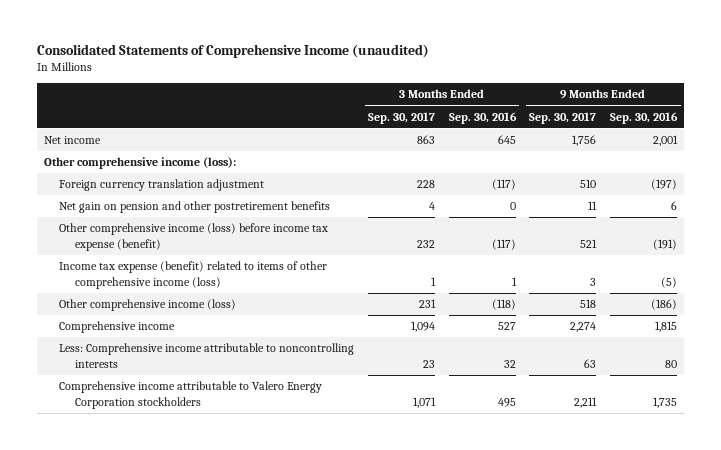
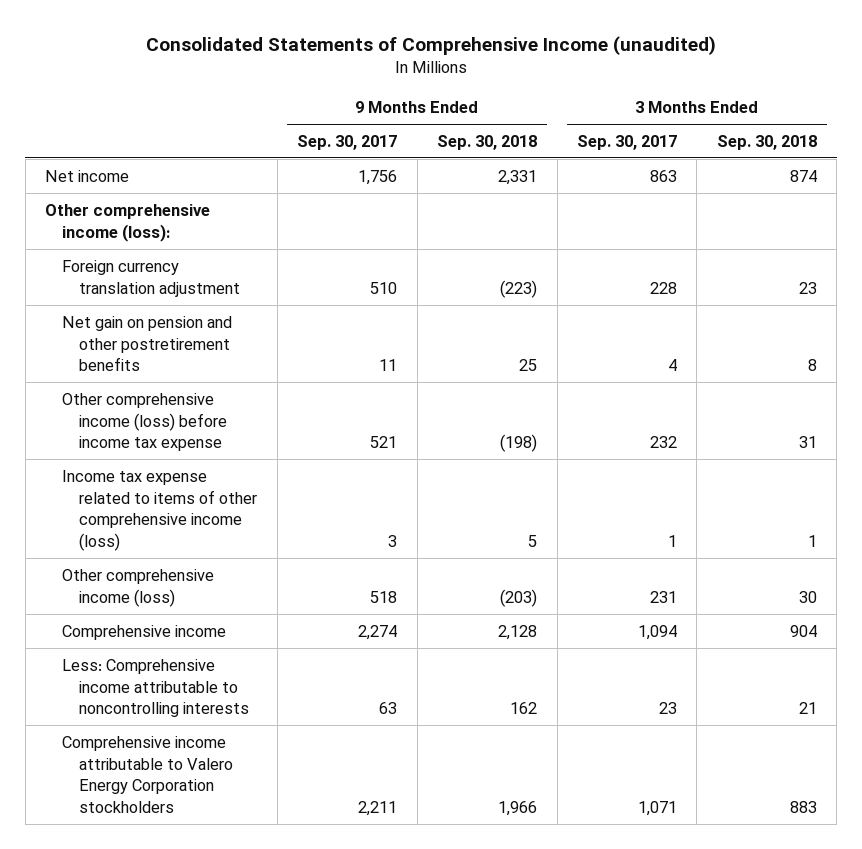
[448,111,517,124] Sep. 30, 2016 -> none
[610,111,679,124] Sep. 30, 2016 -> none
none -> [437,134,538,150] Sep. 30, 2018
none -> [716,134,817,150] Sep. 30, 2018
[59,223,329,251] Other comprehensive income (loss) before income tax expense (benefit) -> [62,392,228,452] Other comprehensive income (loss) before income tax expense
[59,261,328,289] Income tax expense (benefit) related to items of other comprehensive income (loss) -> [62,469,258,551] Income tax expense related to items of other comprehensive income (loss)

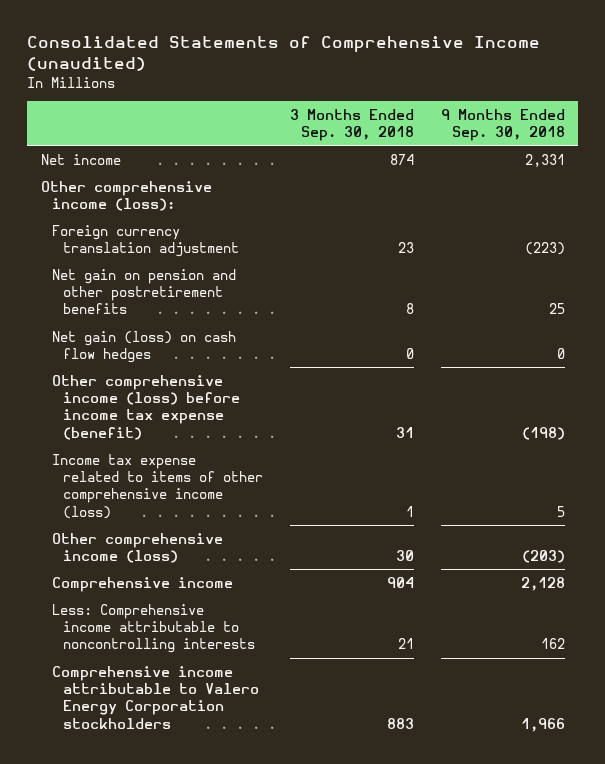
[297,134,398,150] Sep. 30, 2017 -> none
[576,134,677,150] Sep. 30, 2017 -> none
none -> [51,330,236,364] Net gain (loss) on cash flow hedges
[62,392,228,452] Other comprehensive income (loss) before income tax expense -> [51,374,240,440] Other comprehensive income (loss) before income tax expense (benefit)

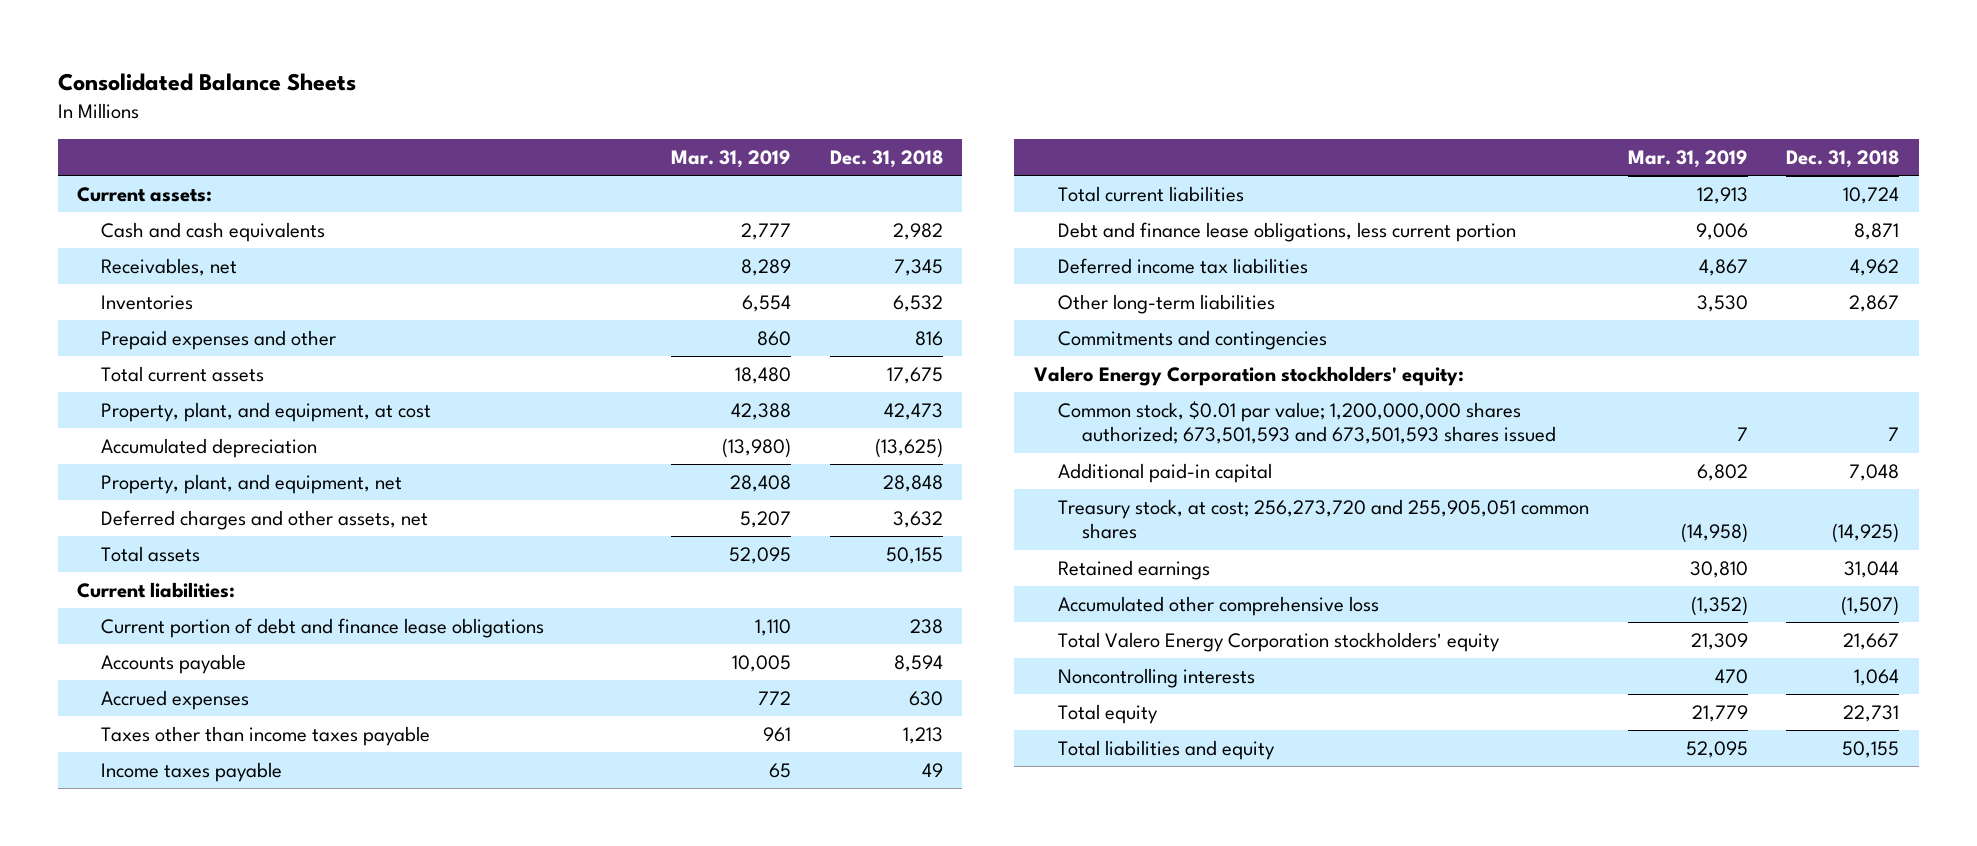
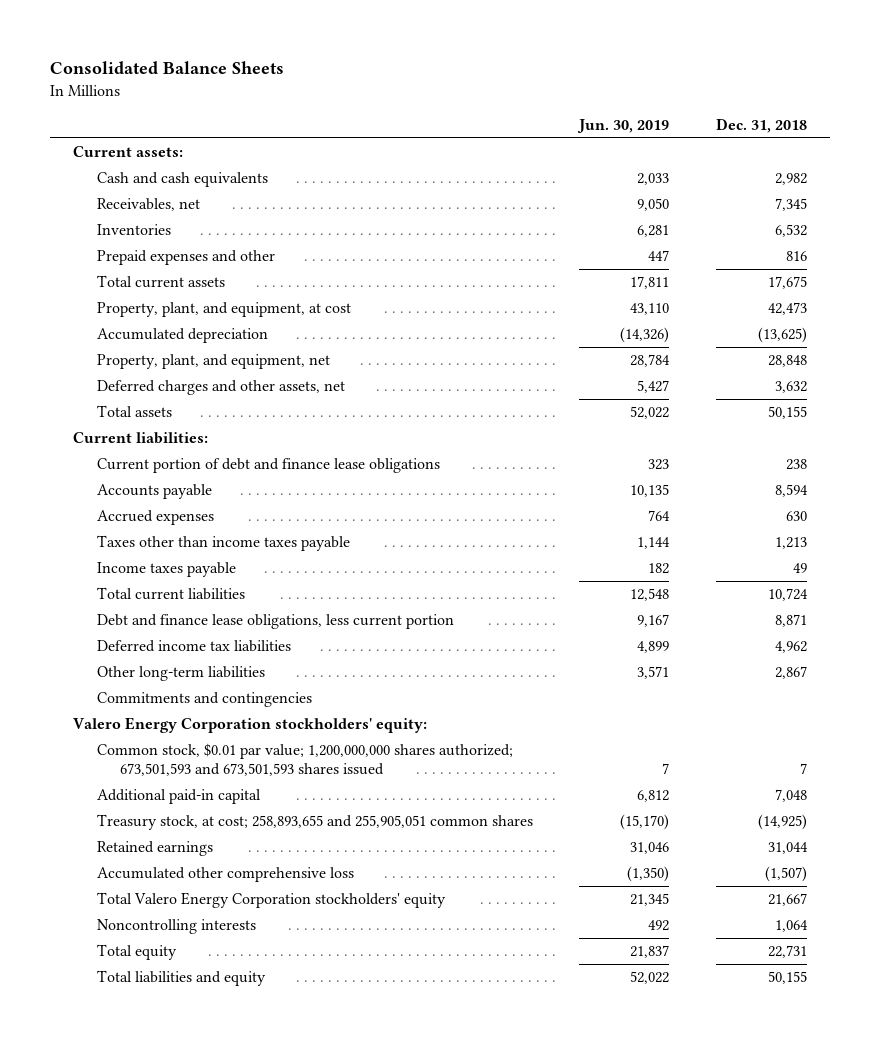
[671,149,792,168] Mar. 31, 2019 -> none
none -> [577,118,670,133] Jun. 30, 2019
[1057,499,1589,540] Treasury stock, at cost; 256,273,720 and 255,905,051 common shares -> [96,814,533,831] Treasury stock, at cost; 258,893,655 and 255,905,051 common shares

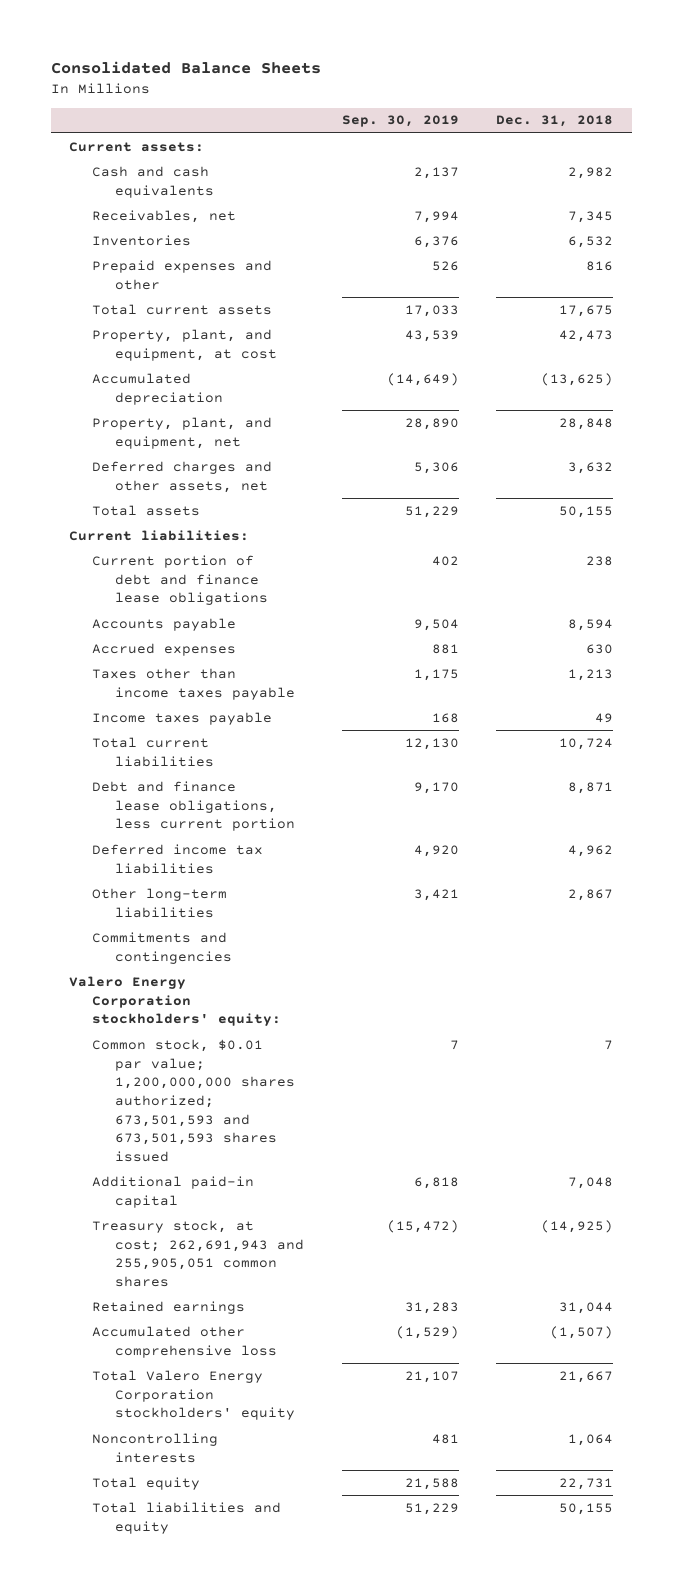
[577,118,670,133] Jun. 30, 2019 -> none
none -> [341,115,459,128] Sep. 30, 2019
[96,814,533,831] Treasury stock, at cost; 258,893,655 and 255,905,051 common shares -> [92,1219,305,1287] Treasury stock, at cost; 262,691,943 and 255,905,051 common shares

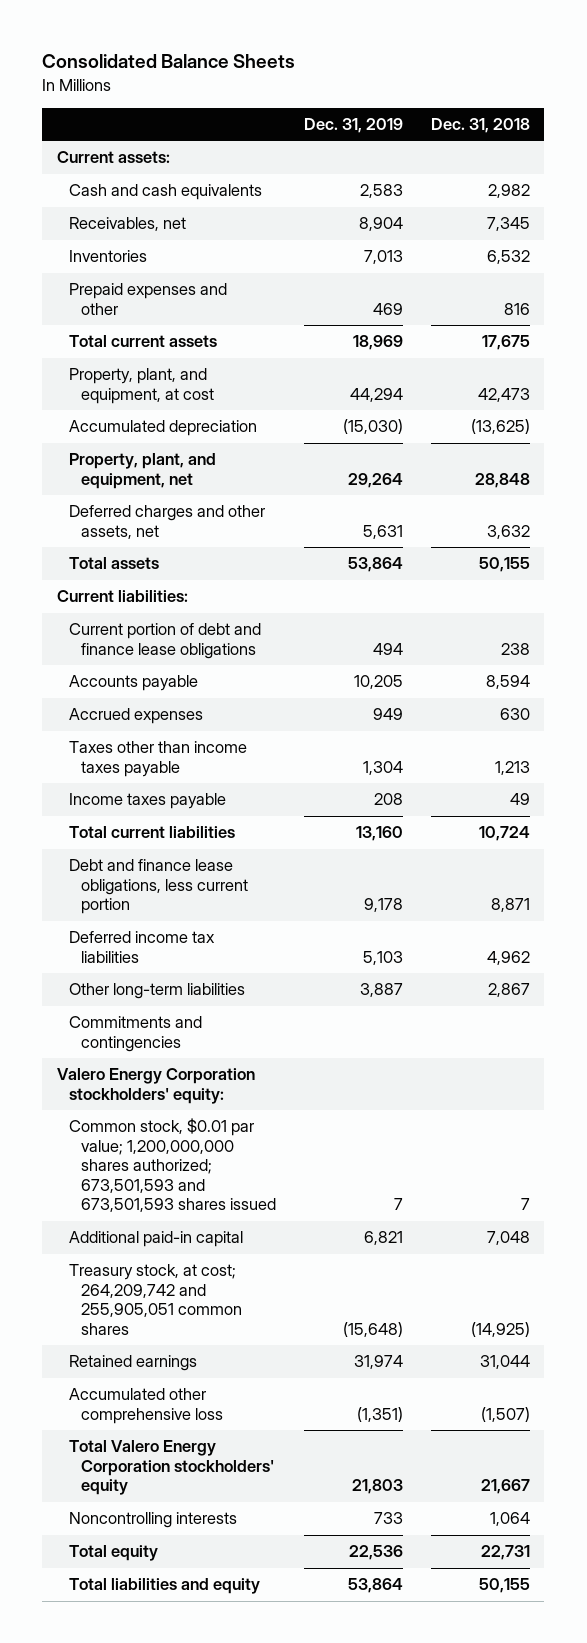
[341,115,459,128] Sep. 30, 2019 -> none
none -> [303,118,403,134] Dec. 31, 2019
[92,1219,305,1287] Treasury stock, at cost; 262,691,943 and 255,905,051 common shares -> [68,1264,242,1335] Treasury stock, at cost; 264,209,742 and 255,905,051 common shares

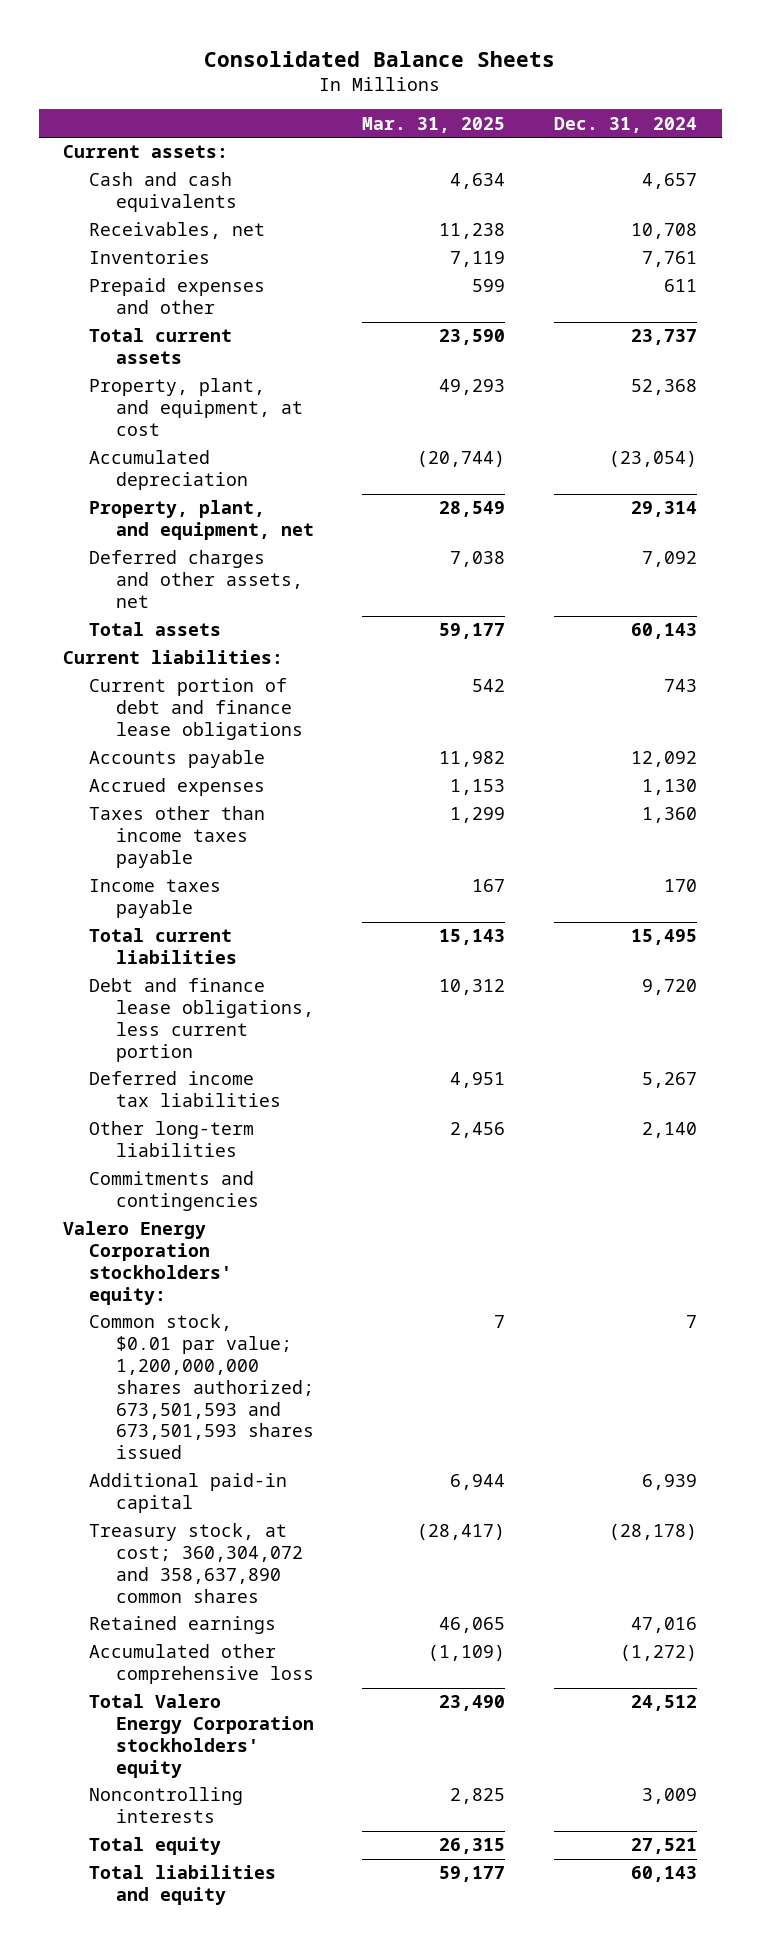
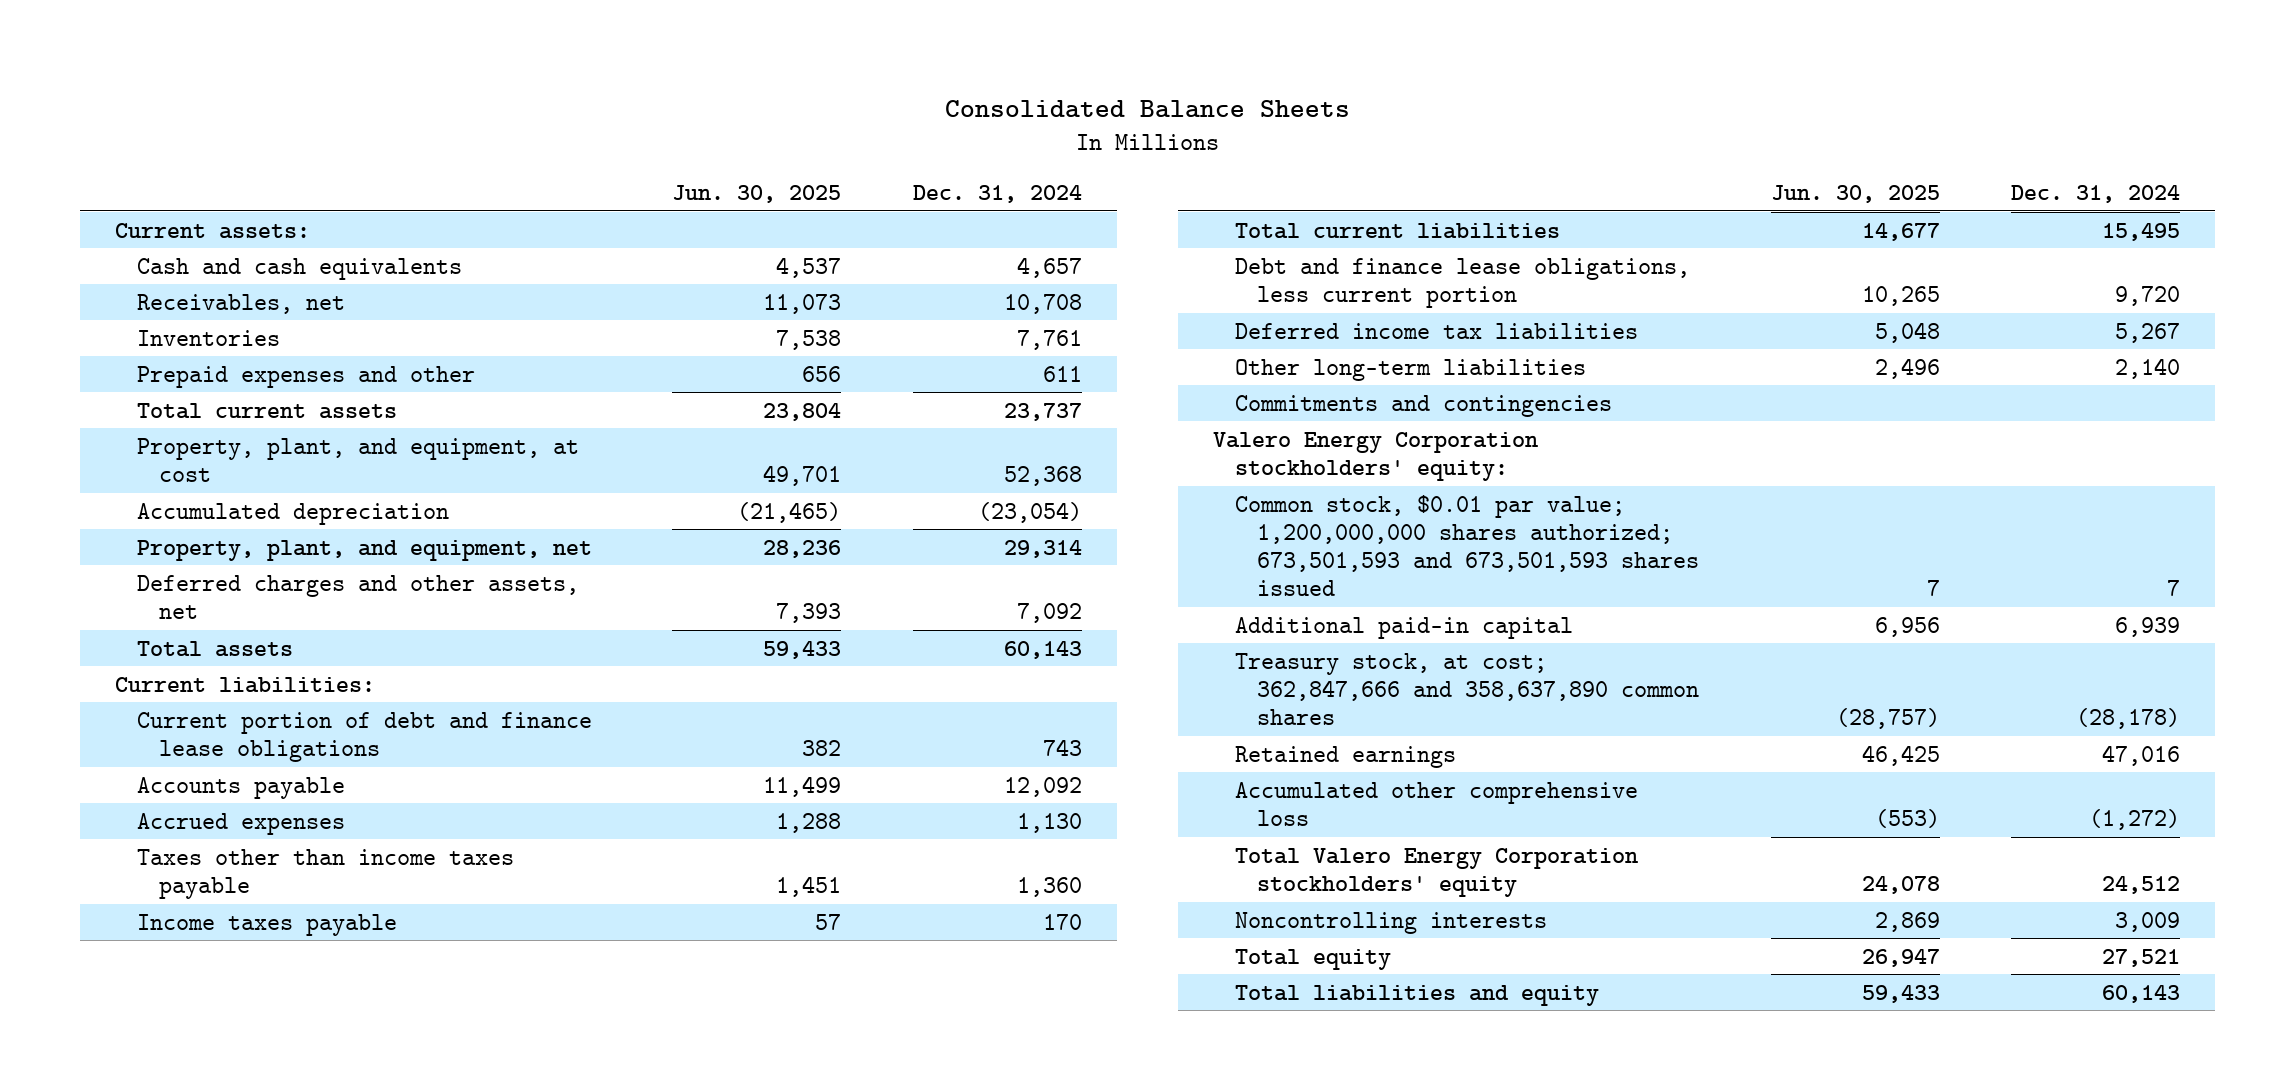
[362,116,506,133] Mar. 31, 2025 -> none
none -> [672,184,842,203] Jun. 30, 2025
[89,1523,303,1603] Treasury stock, at cost; 360,304,072 and 358,637,890 common shares -> [1235,652,1700,725] Treasury stock, at cost; 362,847,666 and 358,637,890 common shares

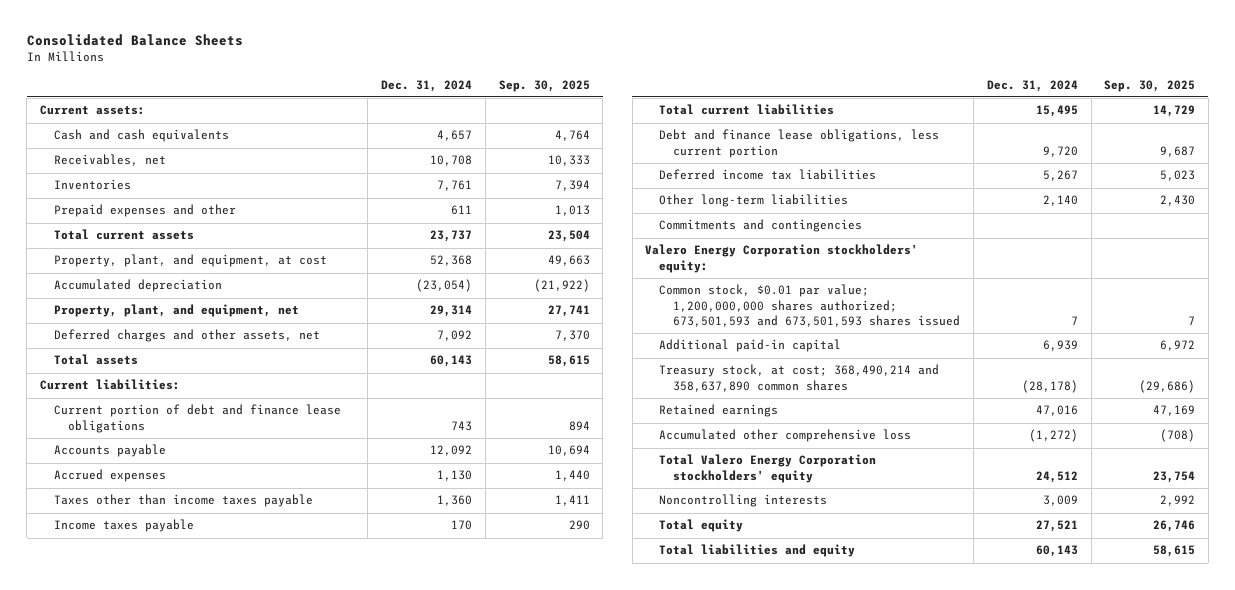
[672,184,842,203] Jun. 30, 2025 -> none
none -> [498,79,590,92] Sep. 30, 2025
[1235,652,1700,725] Treasury stock, at cost; 362,847,666 and 358,637,890 common shares -> [659,364,940,392] Treasury stock, at cost; 368,490,214 and 358,637,890 common shares

